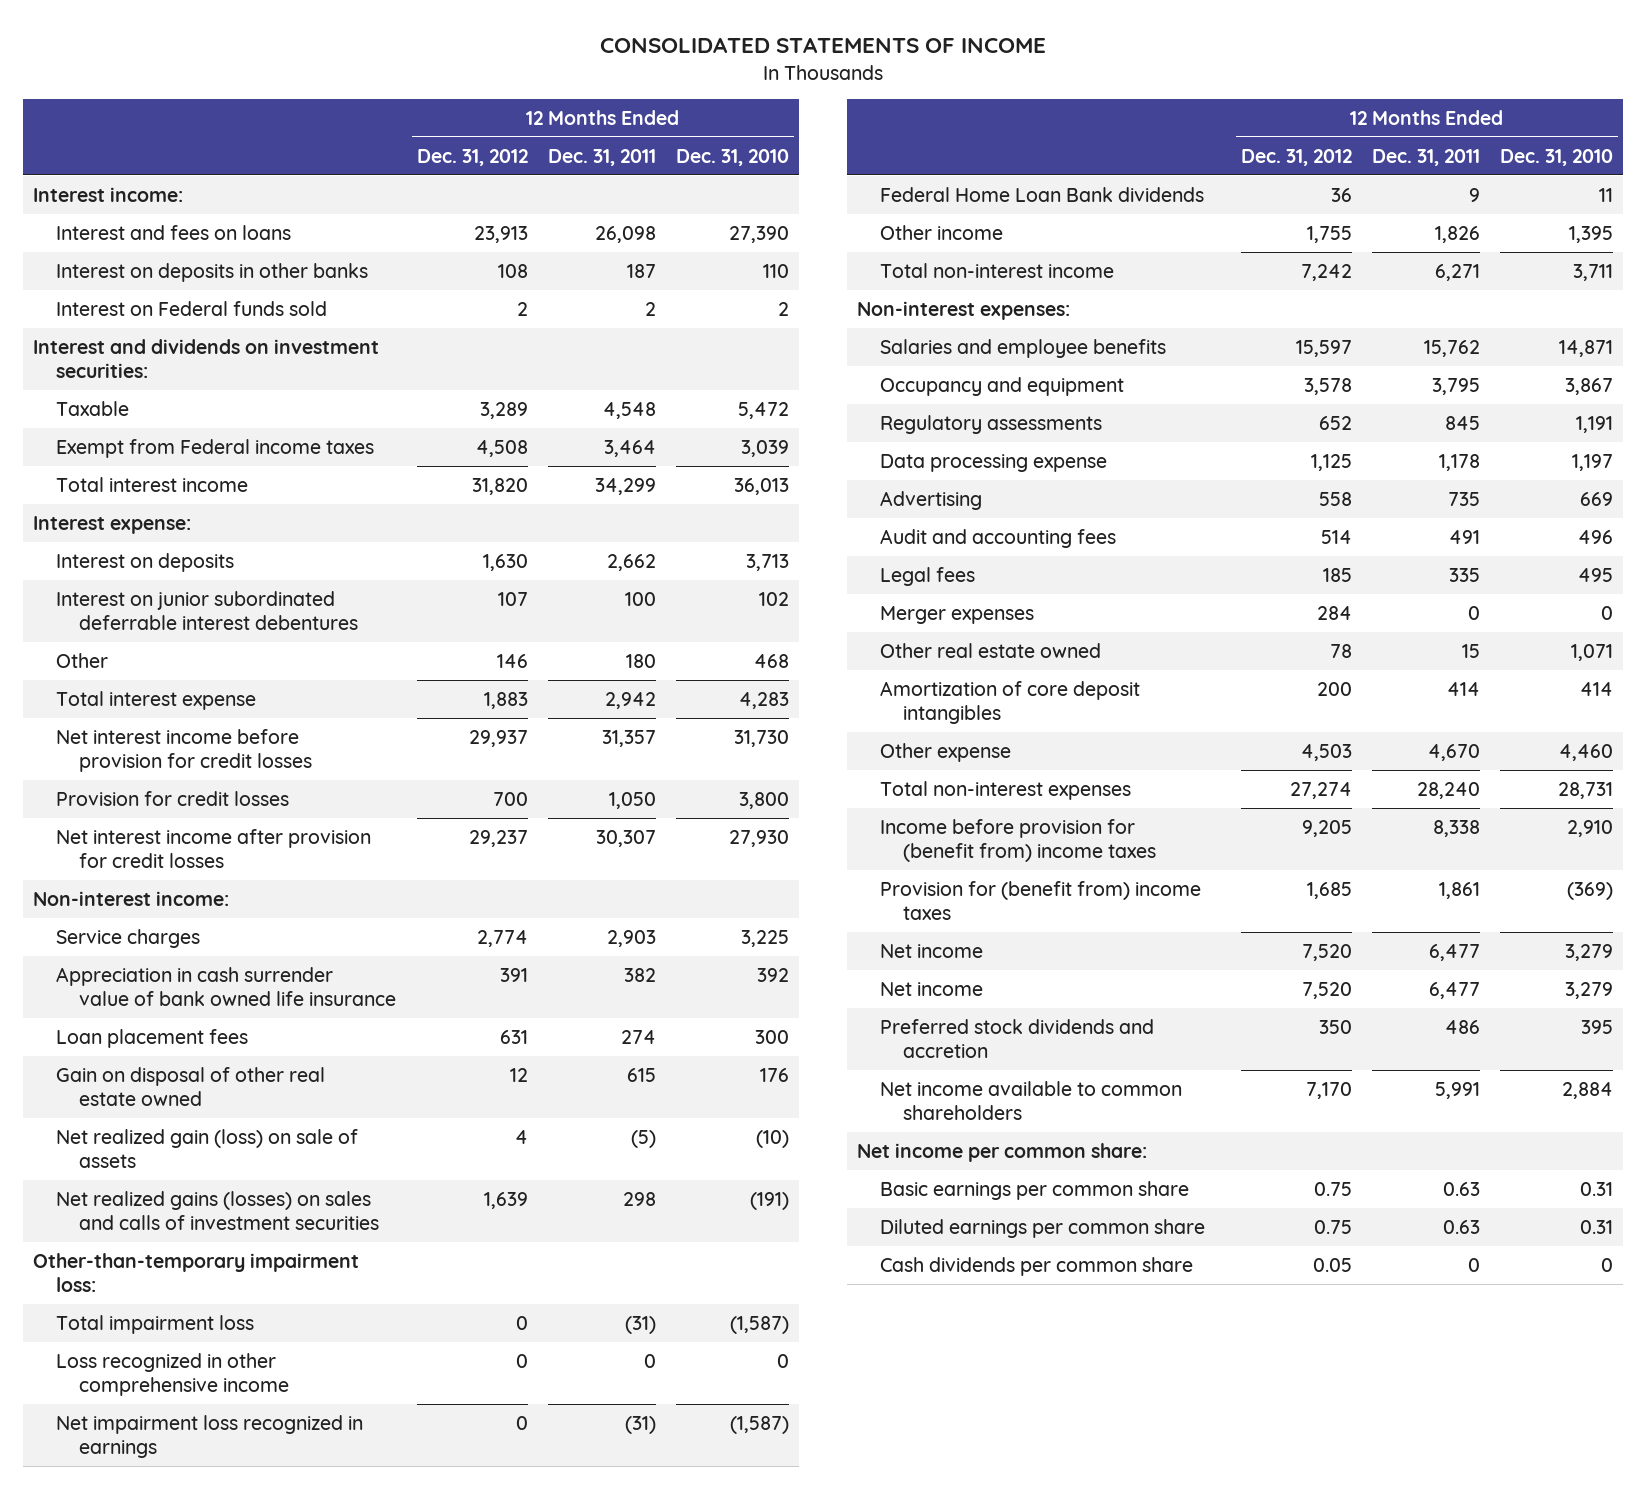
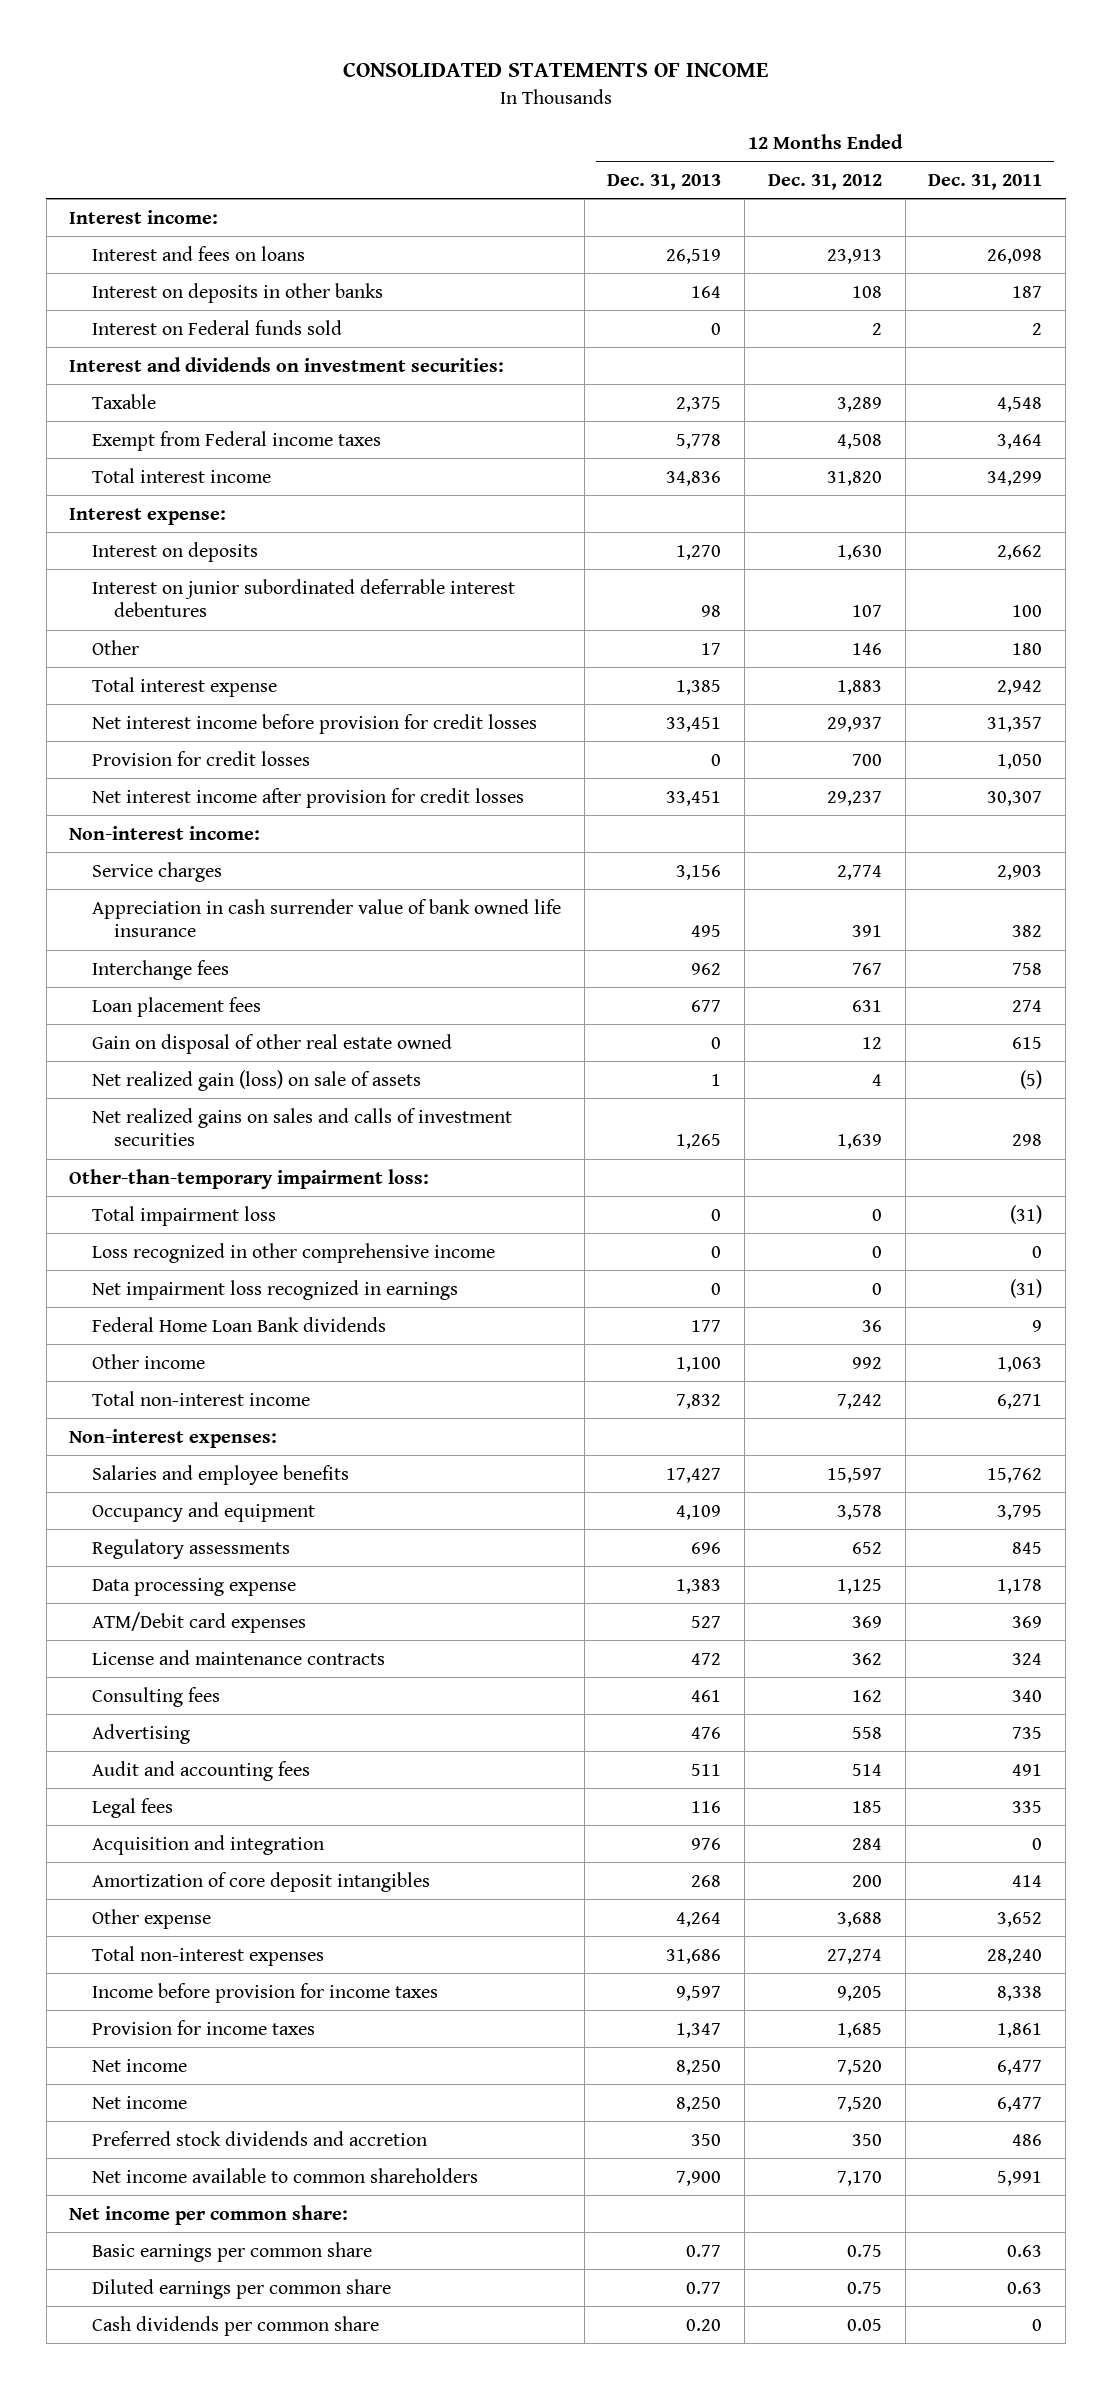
[675,148,789,166] Dec. 31, 2010 -> none
none -> [607,174,722,191] Dec. 31, 2013
none -> [91,959,229,980] Interchange fees
[56,1190,380,1231] Net realized gains (losses) on sales and calls of investment securities -> [91,1107,512,1147] Net realized gains on sales and calls of investment securities
[1306,225,1352,243] 1,755 -> [851,1356,882,1369] 992
[1434,225,1480,243] 1,826 -> [997,1356,1043,1372] 1,063
none -> [91,1611,306,1633] ATM/Debit card expenses
none -> [91,1649,385,1665] License and maintenance contracts
none -> [91,1686,220,1707] Consulting fees
[880,642,1102,658] Other real estate owned -> none
[880,605,1035,624] Merger expenses -> [91,1834,324,1855] Acquisition and integration
[1300,743,1352,761] 4,503 -> [836,1911,882,1927] 3,688
[1427,743,1480,761] 4,670 -> [997,1911,1043,1927] 3,652
[880,818,1157,863] Income before provision for (benefit from) income taxes -> [91,1982,438,2003] Income before provision for income taxes
[880,880,1202,921] Provision for (benefit from) income taxes -> [91,2019,315,2035] Provision for income taxes

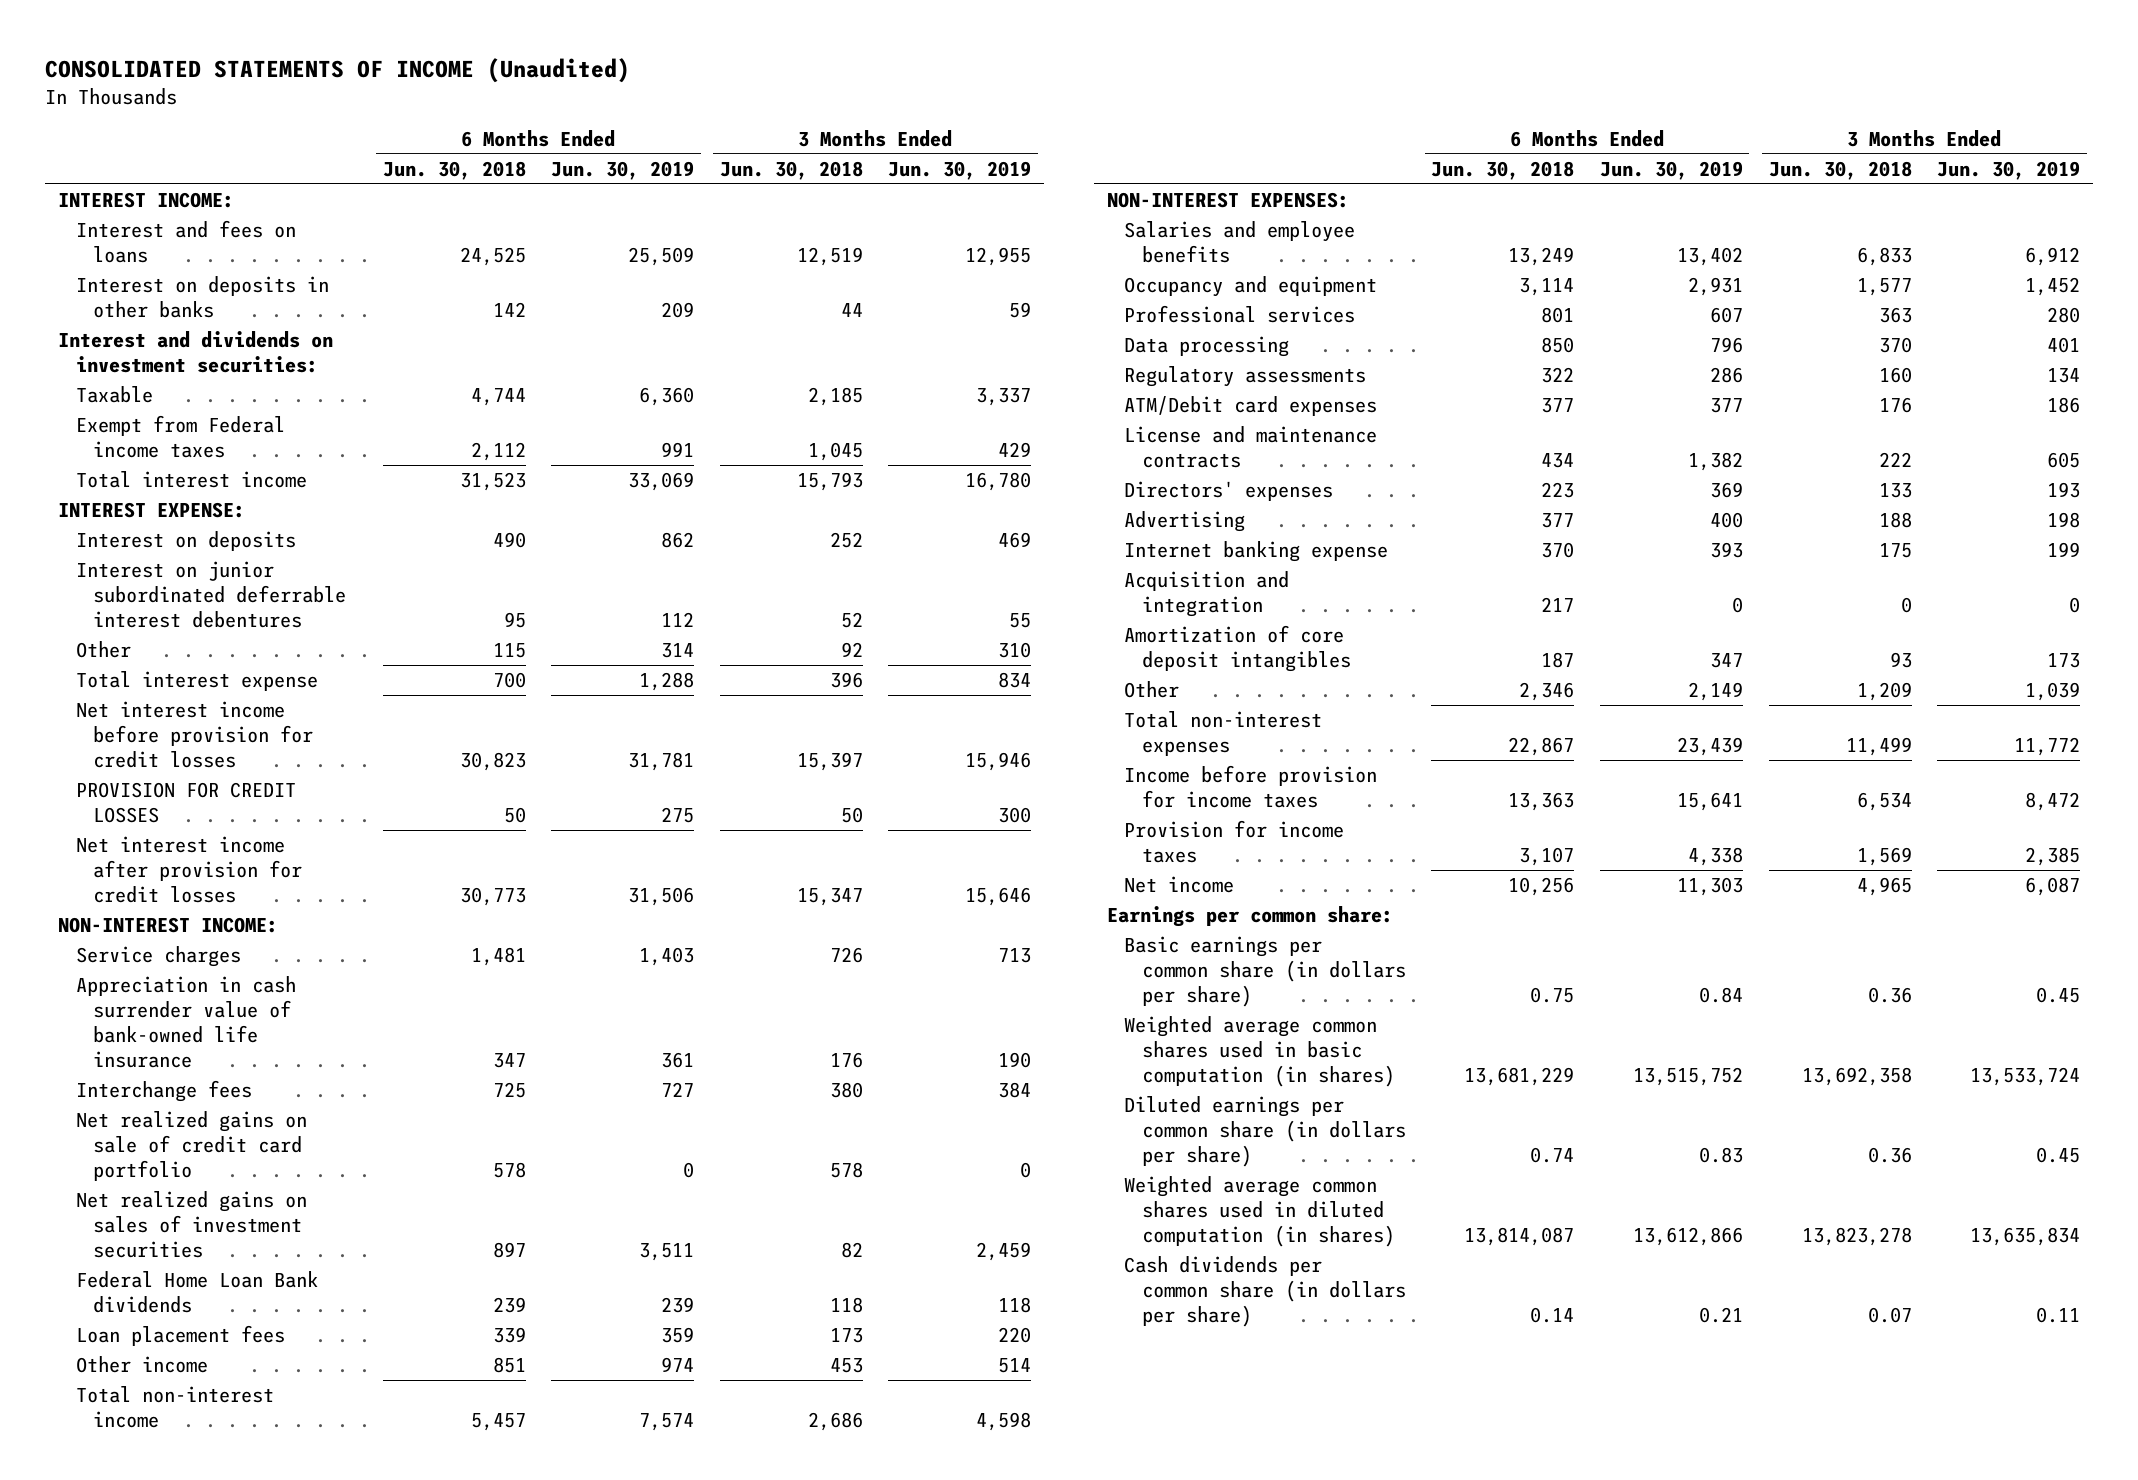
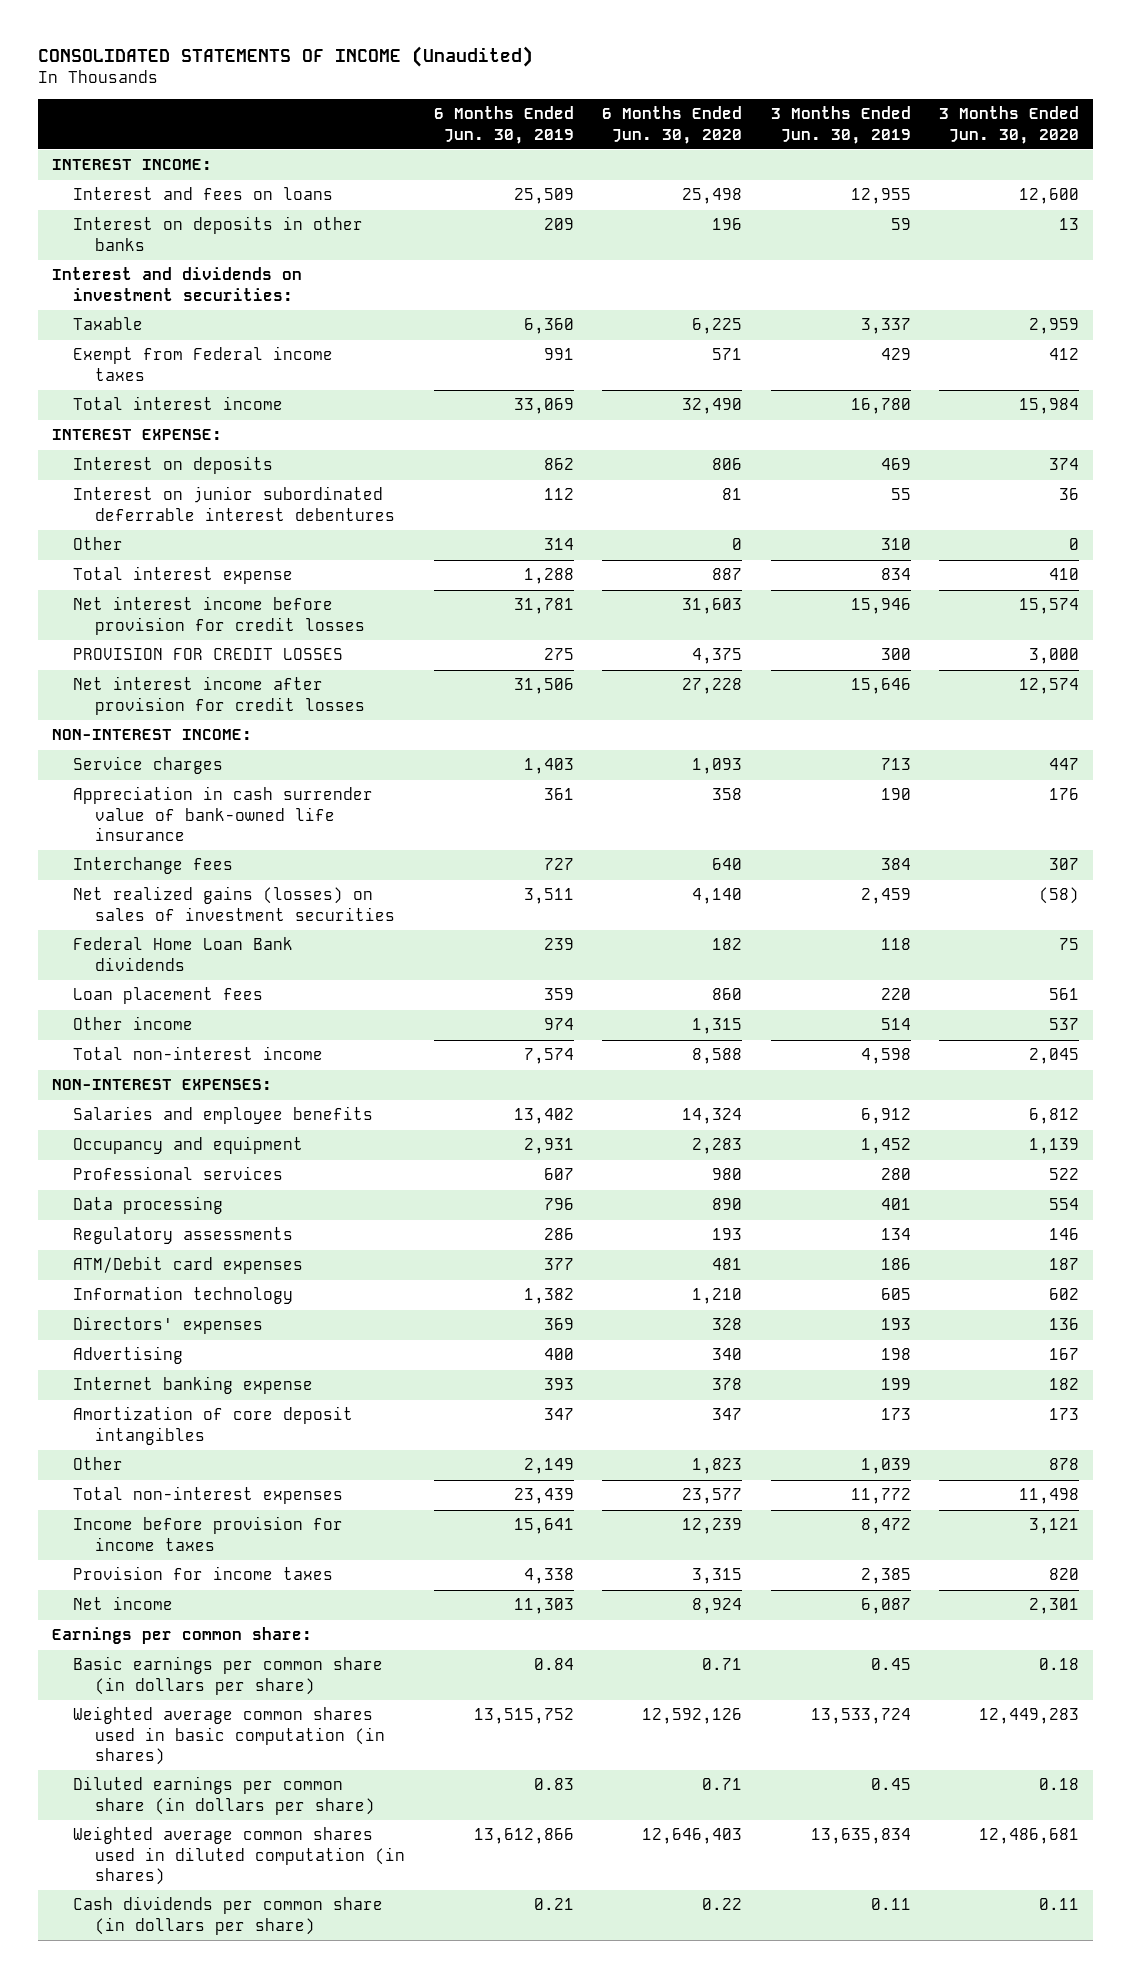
[382,160,526,180] Jun. 30, 2018 -> none
[719,160,863,180] Jun. 30, 2018 -> none
none -> [602,106,743,144] 6 Months Ended Jun. 30, 2020
none -> [939,106,1080,144] 3 Months Ended Jun. 30, 2020
[75,1111,307,1182] Net realized gains on sale of credit card portfolio -> none
[75,1191,307,1259] Net realized gains on sales of investment securities -> [73,886,395,921] Net realized gains (losses) on sales of investment securities
[1124,426,1378,469] License and maintenance contracts -> [73,1286,294,1305] Information technology
[1124,571,1290,618] Acquisition and integration -> none

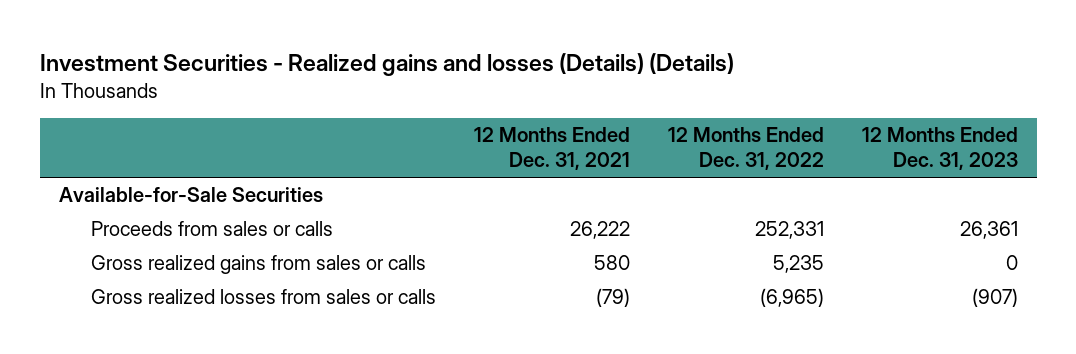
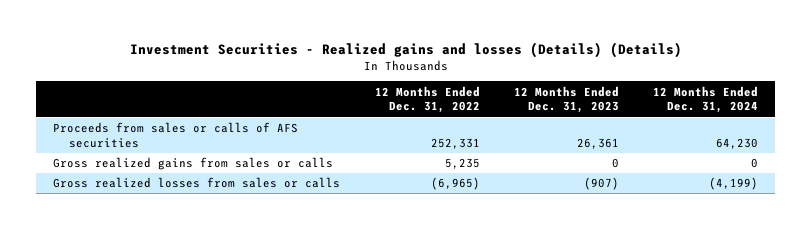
[473,127,630,171] 12 Months Ended Dec. 31, 2021 -> none
none -> [653,85,759,114] 12 Months Ended Dec. 31, 2024
[58,187,323,203] Available-for-Sale Securities -> none
[90,221,333,237] Proceeds from sales or calls -> [53,122,299,149] Proceeds from sales or calls of AFS securities

